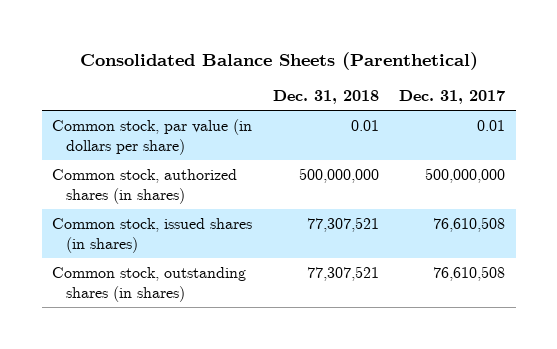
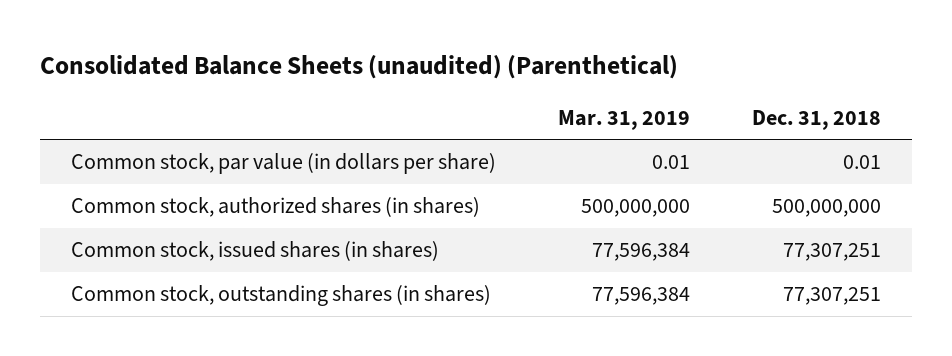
[79,51,478,70] Consolidated Balance Sheets (Parenthetical) -> [39,54,678,79] Consolidated Balance Sheets (unaudited) (Parenthetical)
[399,90,506,105] Dec. 31, 2017 -> none
none -> [557,109,690,130] Mar. 31, 2019
[306,216,379,232] 77,307,521 -> [783,243,882,262] 77,307,251
[306,265,379,281] 77,307,521 -> [783,287,882,306] 77,307,251

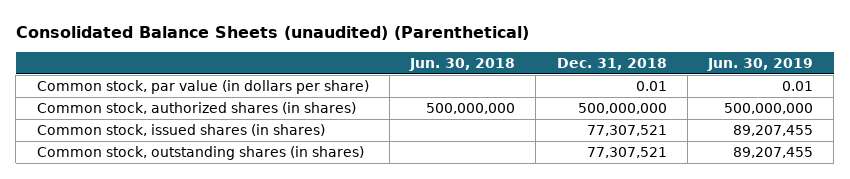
[557,109,690,130] Mar. 31, 2019 -> none
none -> [409,57,516,71] Jun. 30, 2018
none -> [707,57,814,71] Jun. 30, 2019
[783,243,882,262] 77,307,251 -> [586,125,667,137] 77,307,521
[783,287,882,306] 77,307,251 -> [586,147,667,159] 77,307,521

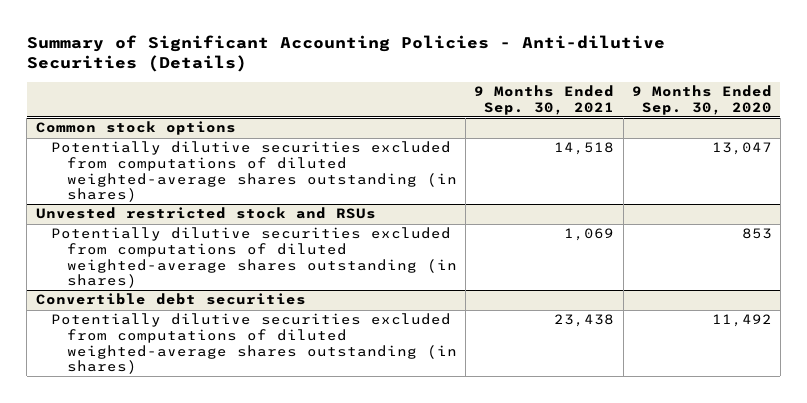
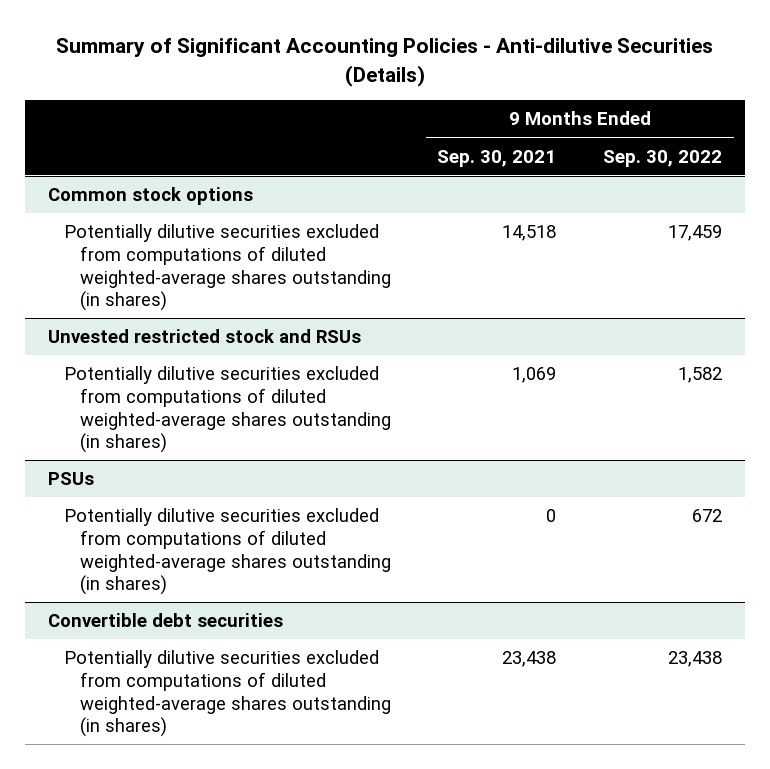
[631,85,772,115] 9 Months Ended Sep. 30, 2020 -> none
none -> [603,149,723,167] Sep. 30, 2022
none -> [47,472,94,486] PSUs
none -> [63,508,391,596] Potentially dilutive securities excluded from computations of diluted weighted-average shares outstanding (in shares)

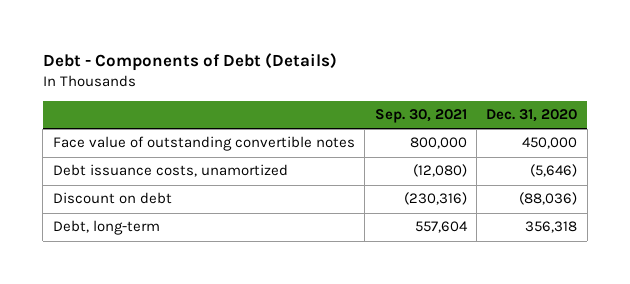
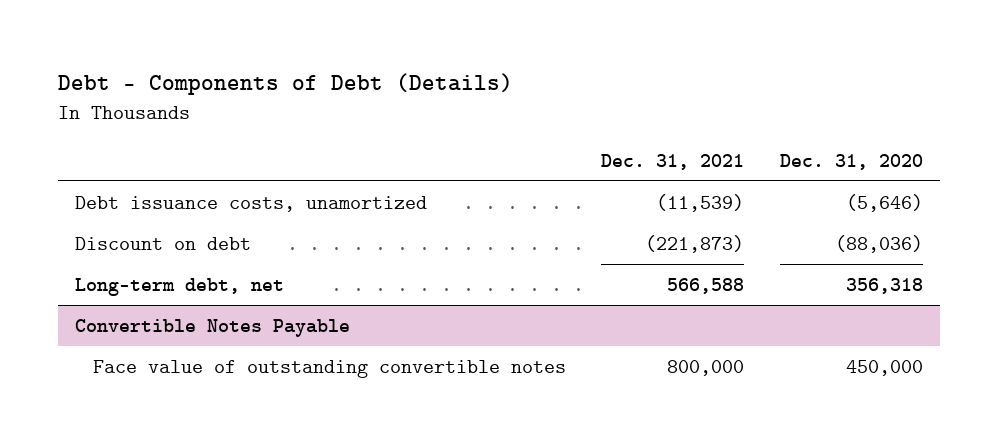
[374,109,467,124] Sep. 30, 2021 -> none
none -> [601,153,745,170] Dec. 31, 2021
[52,136,355,152] Face value of outstanding convertible notes -> none
[52,220,160,236] Debt, long-term -> [75,277,285,296] Long-term debt, net
none -> [75,318,351,337] Convertible Notes Payable
none -> [93,359,567,378] Face value of outstanding convertible notes

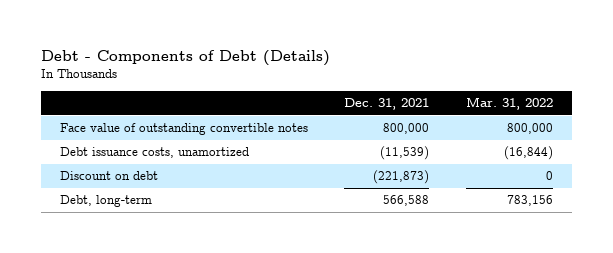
[779,153,923,170] Dec. 31, 2020 -> none
none -> [466,97,554,111] Mar. 31, 2022
none -> [59,123,308,136] Face value of outstanding convertible notes
[75,318,351,337] Convertible Notes Payable -> none
[93,359,567,378] Face value of outstanding convertible notes -> none
[75,277,285,296] Long-term debt, net -> [59,195,152,208] Debt, long-term

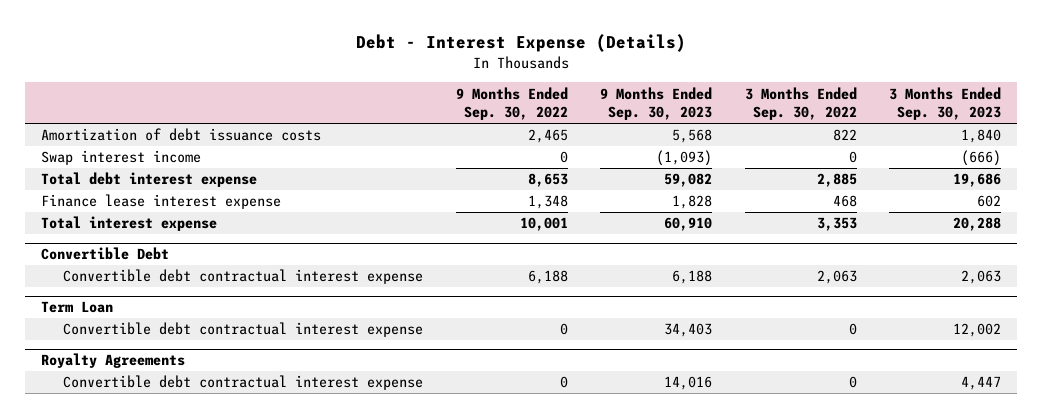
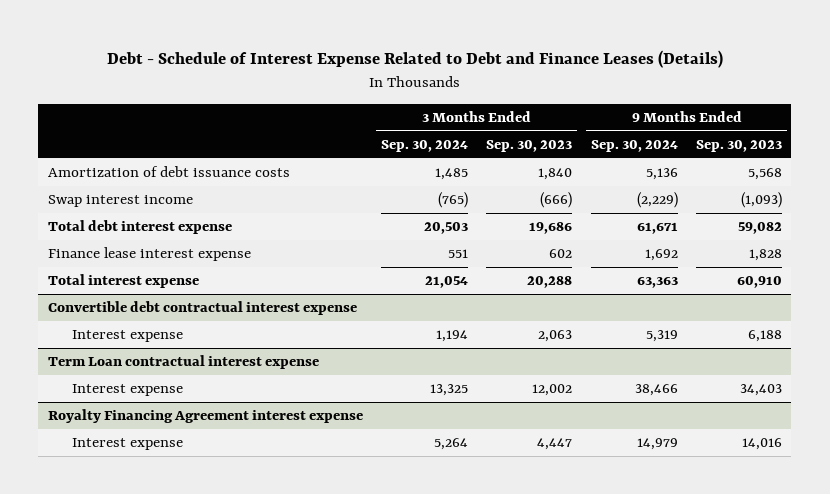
[356,33,687,52] Debt - Interest Expense (Details) -> [106,50,723,69] Debt - Schedule of Interest Expense Related to Debt and Finance Leases (Details)
[455,86,568,121] 9 Months Ended Sep. 30, 2022 -> none
[744,86,857,121] 3 Months Ended Sep. 30, 2022 -> none
none -> [381,140,469,153] Sep. 30, 2024
none -> [590,140,678,153] Sep. 30, 2024
[41,247,170,261] Convertible Debt -> [47,301,357,316] Convertible debt contractual interest expense
[63,269,424,285] Convertible debt contractual interest expense -> [72,330,184,343] Interest expense
[41,301,114,314] Term Loan -> [47,355,319,370] Term Loan contractual interest expense
[63,322,424,338] Convertible debt contractual interest expense -> [72,384,184,397] Interest expense
[41,353,186,369] Royalty Agreements -> [47,409,363,424] Royalty Financing Agreement interest expense
[63,375,424,391] Convertible debt contractual interest expense -> [72,438,184,451] Interest expense

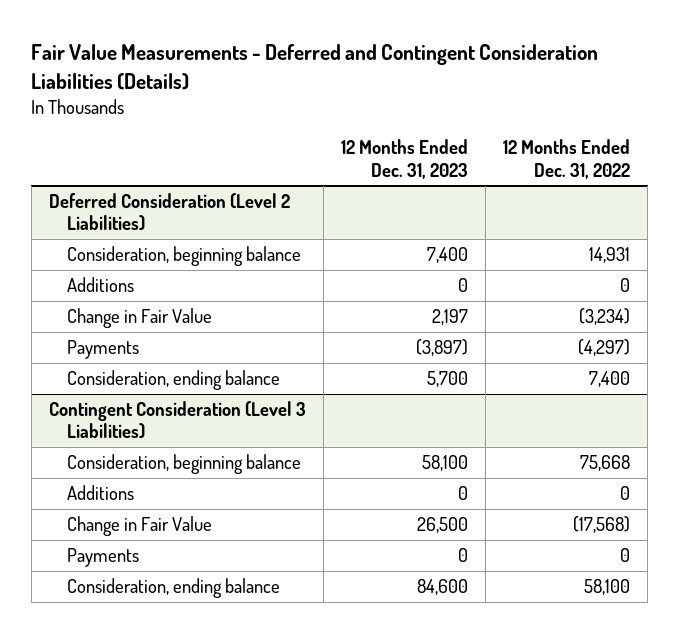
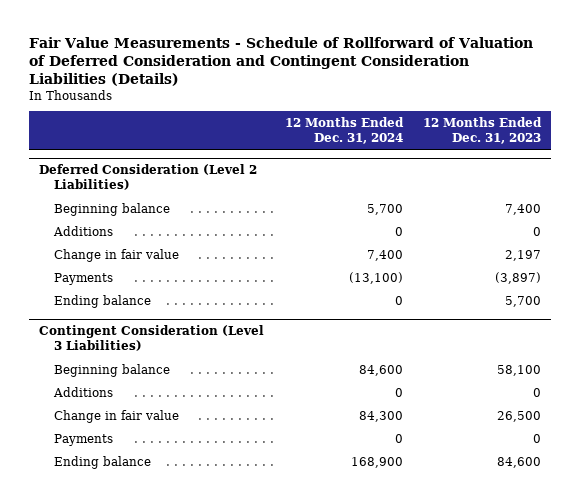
[31,44,599,90] Fair Value Measurements - Deferred and Contingent Consideration Liabilities (Details) -> [29,36,534,86] Fair Value Measurements - Schedule of Rollforward of Valuation of Deferred Consideration and Contingent Consideration Liabilities (Details)
[503,139,631,179] 12 Months Ended Dec. 31, 2022 -> none
none -> [284,117,404,145] 12 Months Ended Dec. 31, 2024
[67,246,302,267] Consideration, beginning balance -> [53,202,170,216] Beginning balance
[67,308,213,329] Change in Fair Value -> [53,248,179,262] Change in fair value
[67,370,281,391] Consideration, ending balance -> [53,294,151,308] Ending balance
[67,454,302,475] Consideration, beginning balance -> [53,363,170,377] Beginning balance
[67,516,213,537] Change in Fair Value -> [53,409,179,423] Change in fair value
[67,578,281,599] Consideration, ending balance -> [53,455,151,469] Ending balance

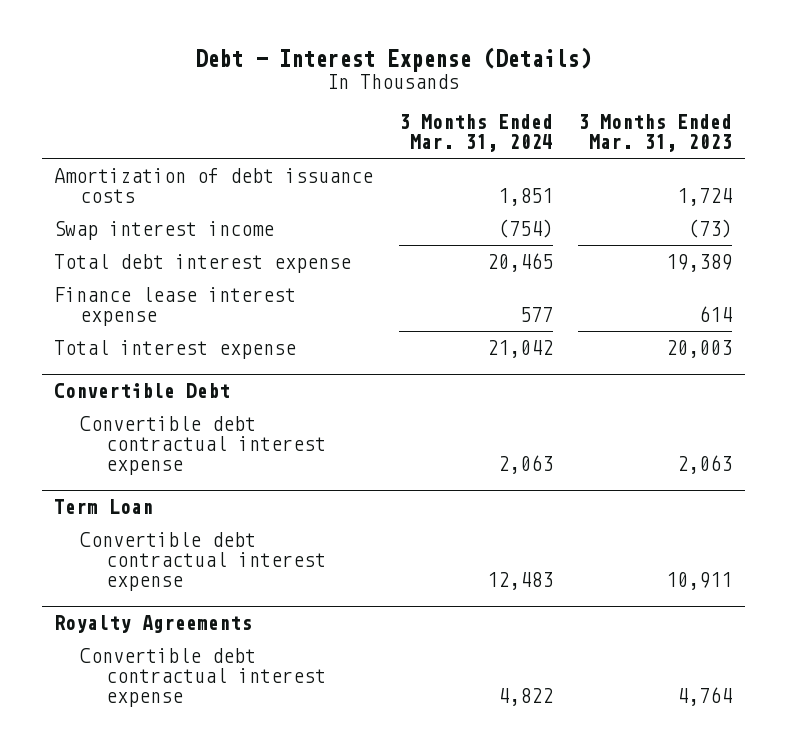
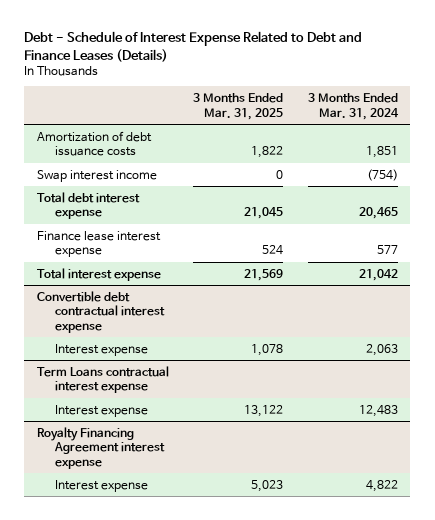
[195,46,592,72] Debt - Interest Expense (Details) -> [24,31,363,62] Debt - Schedule of Interest Expense Related to Debt and Finance Leases (Details)
[577,113,732,152] 3 Months Ended Mar. 31, 2023 -> none
none -> [193,93,284,120] 3 Months Ended Mar. 31, 2025
[54,383,231,399] Convertible Debt -> [36,290,165,333] Convertible debt contractual interest expense
[80,415,327,476] Convertible debt contractual interest expense -> [54,343,148,356] Interest expense
[54,499,154,515] Term Loan -> [36,365,169,394] Term Loans contractual interest expense
[80,531,327,592] Convertible debt contractual interest expense -> [54,404,148,417] Interest expense
[54,615,253,634] Royalty Agreements -> [36,426,165,469] Royalty Financing Agreement interest expense
[80,647,327,708] Convertible debt contractual interest expense -> [54,479,148,492] Interest expense

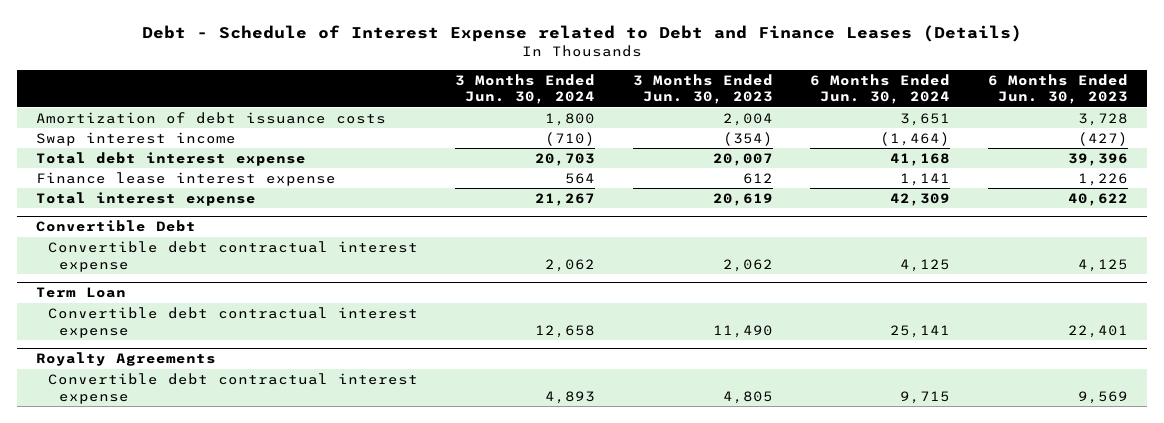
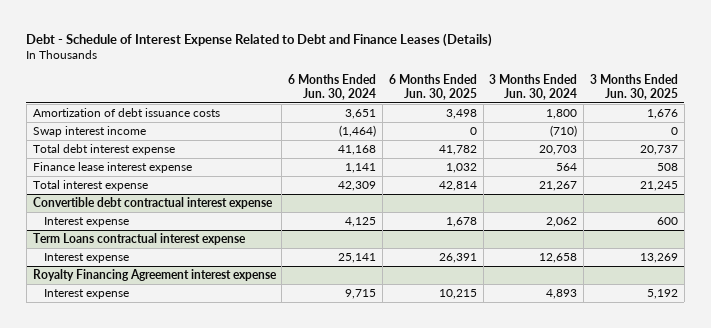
[142,25,1023,43] Debt - Schedule of Interest Expense related to Debt and Finance Leases (Details) -> [26,32,493,47] Debt - Schedule of Interest Expense Related to Debt and Finance Leases (Details)
[632,73,773,105] 3 Months Ended Jun. 30, 2023 -> none
[988,73,1129,105] 6 Months Ended Jun. 30, 2023 -> none
none -> [388,73,477,101] 6 Months Ended Jun. 30, 2025
none -> [589,73,678,101] 3 Months Ended Jun. 30, 2025
[35,220,196,233] Convertible Debt -> [32,197,273,210] Convertible debt contractual interest expense
[47,240,418,272] Convertible debt contractual interest expense -> [44,217,130,228] Interest expense
[35,287,126,299] Term Loan -> [32,233,246,246] Term Loans contractual interest expense
[47,306,418,338] Convertible debt contractual interest expense -> [44,253,130,264] Interest expense
[35,352,216,367] Royalty Agreements -> [32,269,277,282] Royalty Financing Agreement interest expense
[47,372,418,404] Convertible debt contractual interest expense -> [44,289,130,300] Interest expense

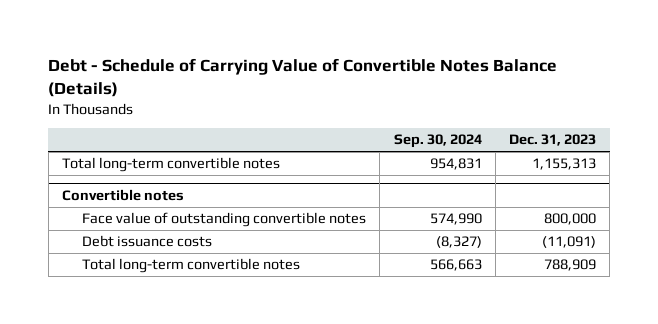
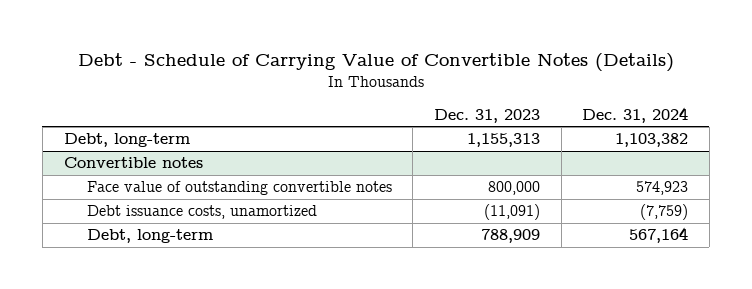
[48,57,558,97] Debt - Schedule of Carrying Value of Convertible Notes Balance (Details) -> [77,53,674,73] Debt - Schedule of Carrying Value of Convertible Notes (Details)
[393,134,482,149] Sep. 30, 2024 -> none
none -> [582,106,689,123] Dec. 31, 2024
[61,157,280,173] Total long-term convertible notes -> [63,133,190,148] Debt, long-term
[82,235,213,248] Debt issuance costs -> [86,205,317,220] Debt issuance costs, unamortized
[82,258,301,274] Total long-term convertible notes -> [86,229,213,244] Debt, long-term

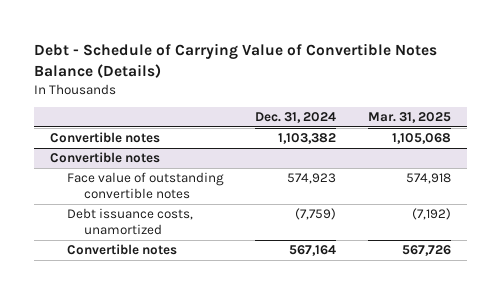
[77,53,674,73] Debt - Schedule of Carrying Value of Convertible Notes (Details) -> [34,43,438,78] Debt - Schedule of Carrying Value of Convertible Notes Balance (Details)
[433,108,540,123] Dec. 31, 2023 -> none
none -> [367,112,451,124] Mar. 31, 2025
[63,133,190,148] Debt, long-term -> [49,132,160,144] Convertible notes
[86,229,213,244] Debt, long-term -> [66,244,177,256] Convertible notes

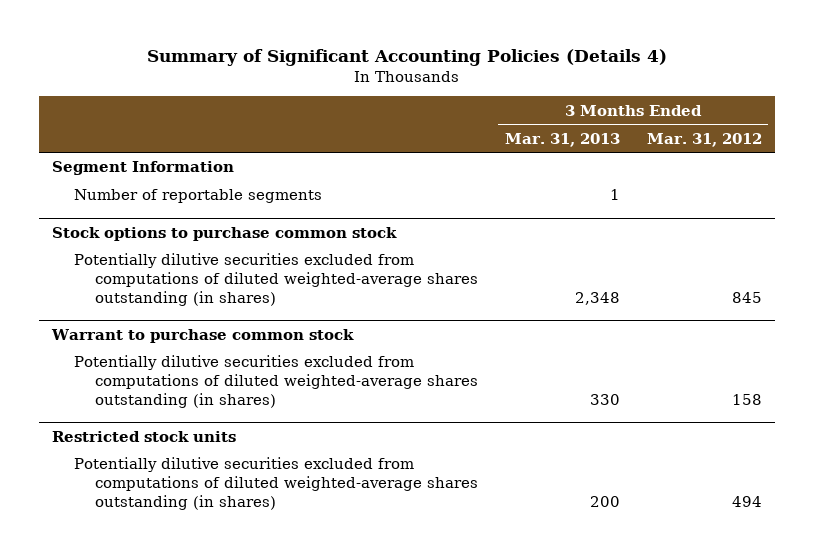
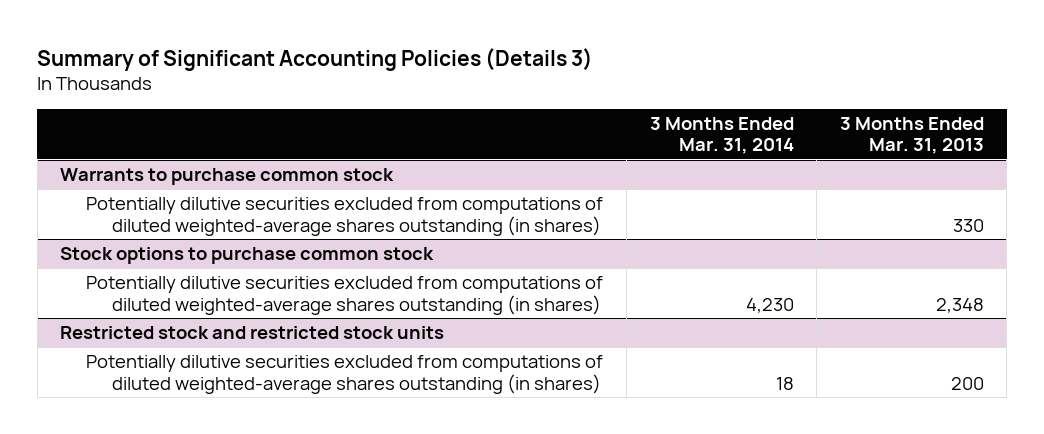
[147,48,668,66] Summary of Significant Accounting Policies (Details 4) -> [37,47,594,71] Summary of Significant Accounting Policies (Details 3)
[646,132,762,147] Mar. 31, 2012 -> none
none -> [649,116,794,155] 3 Months Ended Mar. 31, 2014
[52,161,235,176] Segment Information -> none
[73,189,322,204] Number of reportable segments -> none
none -> [60,168,395,186] Warrants to purchase common stock
none -> [86,197,604,236] Potentially dilutive securities excluded from computations of diluted weighted-average shares outstanding (in shares)
[51,328,355,343] Warrant to purchase common stock -> none
[73,355,478,408] Potentially dilutive securities excluded from computations of diluted weighted-average shares outstanding (in shares) -> none
[52,430,237,442] Restricted stock units -> [60,326,445,340] Restricted stock and restricted stock units

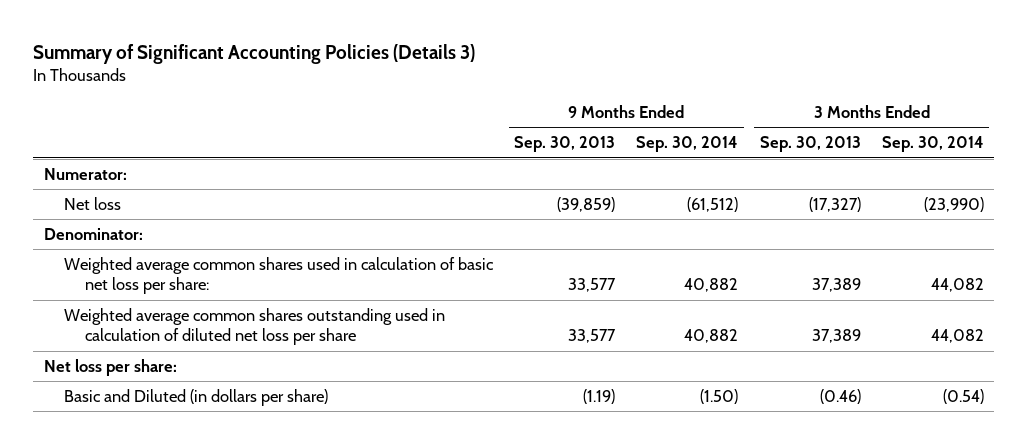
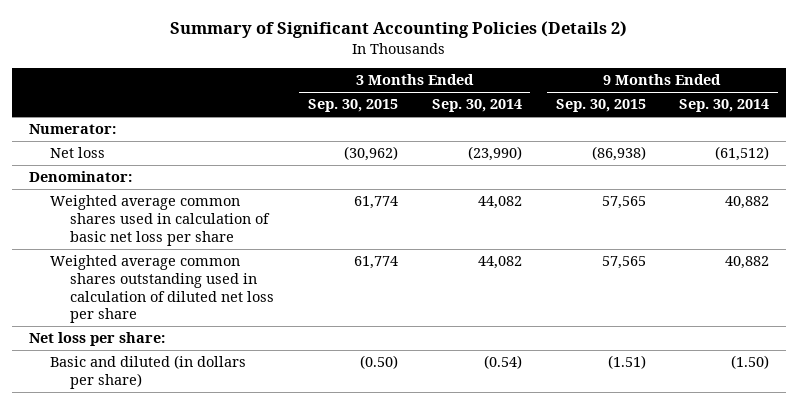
[33,43,476,64] Summary of Significant Accounting Policies (Details 3) -> [170,21,628,39] Summary of Significant Accounting Policies (Details 2)
[514,136,616,153] Sep. 30, 2013 -> none
[759,136,861,153] Sep. 30, 2013 -> none
none -> [307,99,398,113] Sep. 30, 2015
none -> [555,99,646,113] Sep. 30, 2015
[64,256,495,295] Weighted average common shares used in calculation of basic net loss per share: -> [49,195,271,246] Weighted average common shares used in calculation of basic net loss per share
[64,388,329,406] Basic and Diluted (in dollars per share) -> [49,355,246,389] Basic and diluted (in dollars per share)

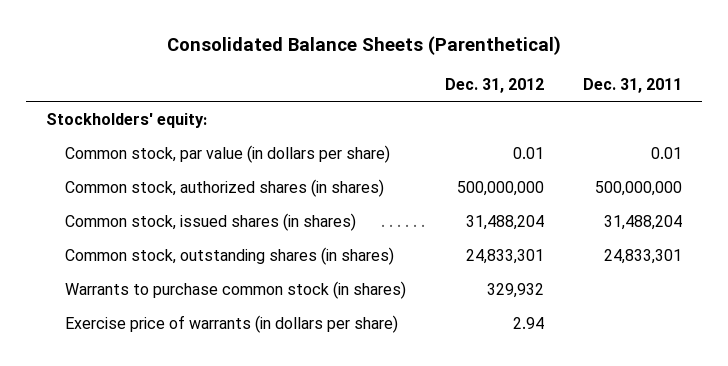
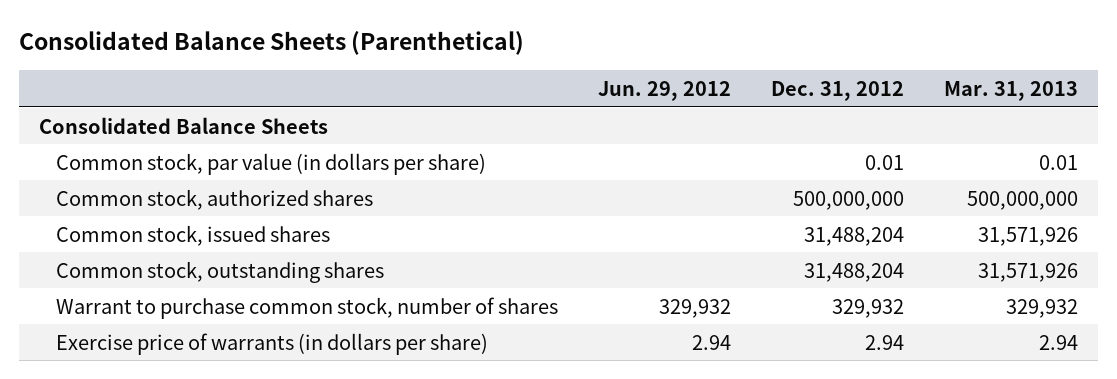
[583,77,683,93] Dec. 31, 2011 -> none
none -> [598,80,732,101] Jun. 29, 2012
none -> [943,80,1078,101] Mar. 31, 2013
[45,112,207,128] Stockholders' equity: -> none
none -> [39,116,329,134] Consolidated Balance Sheets
[64,178,384,197] Common stock, authorized shares (in shares) -> [56,188,374,210] Common stock, authorized shares
[64,212,356,231] Common stock, issued shares (in shares) -> [56,224,331,246] Common stock, issued shares
[64,246,394,265] Common stock, outstanding shares (in shares) -> [56,260,385,283] Common stock, outstanding shares
[466,248,545,264] 24,833,301 -> [803,262,904,282] 31,488,204
[64,280,406,299] Warrants to purchase common stock (in shares) -> [56,296,559,319] Warrant to purchase common stock, number of shares

